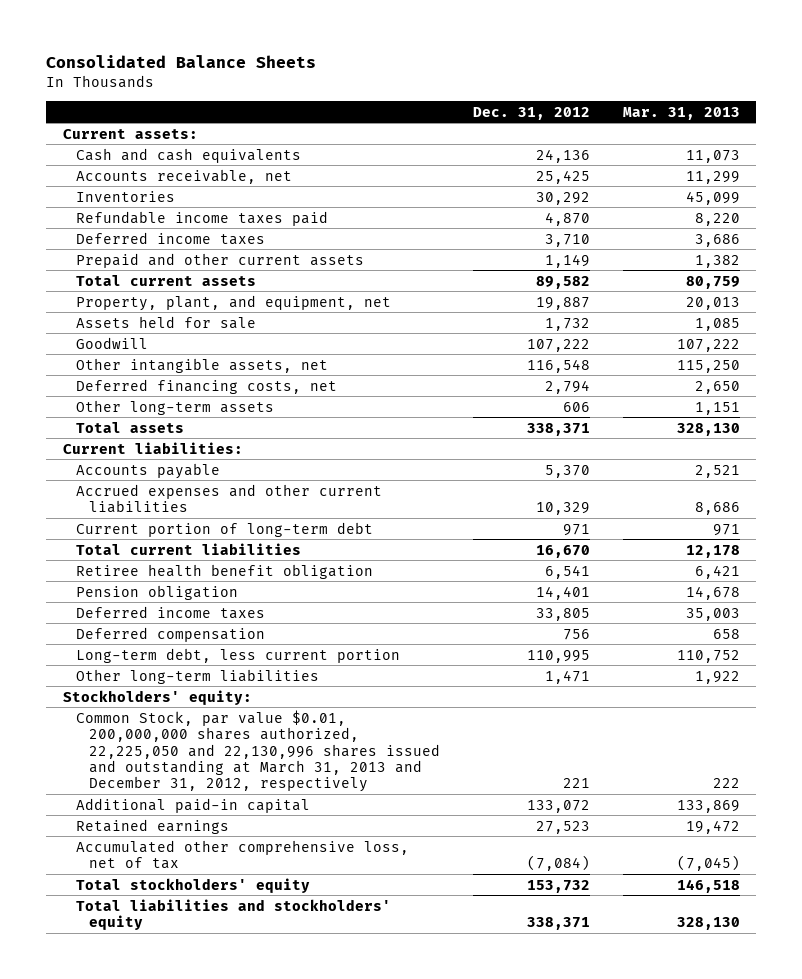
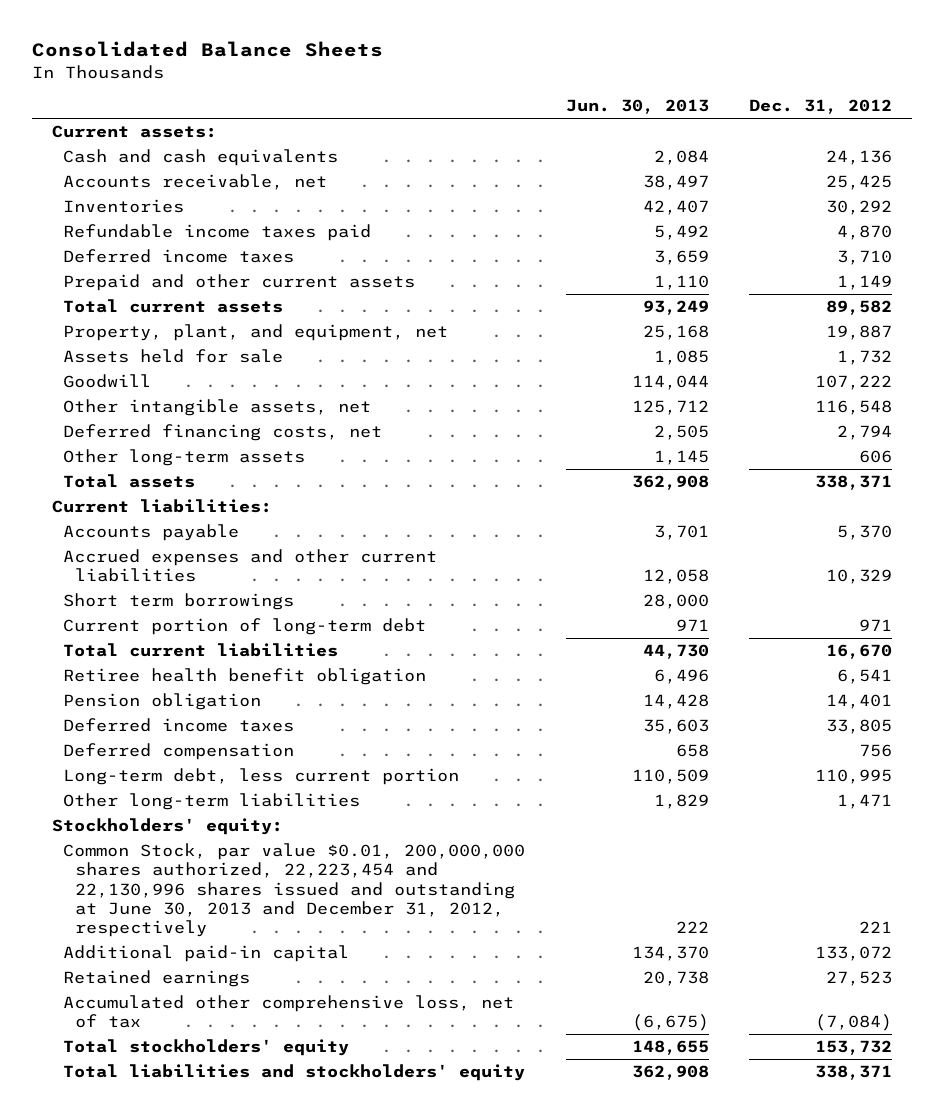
[622,106,740,120] Mar. 31, 2013 -> none
none -> [565,99,709,115] Jun. 30, 2013
none -> [63,592,295,610] Short term borrowings
[75,709,441,793] Common Stock, par value $0.01, 200,000,000 shares authorized, 22,225,050 and 22,130,996 shares issued and outstanding at March 31, 2013 and December 31, 2012, respectively -> [63,842,526,938] Common Stock, par value $0.01, 200,000,000 shares authorized, 22,223,454 and 22,130,996 shares issued and outstanding at June 30, 2013 and December 31, 2012, respectively

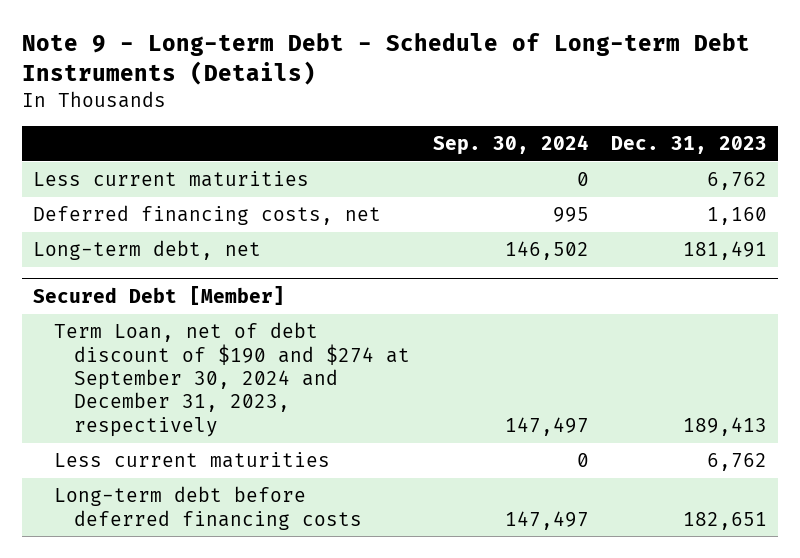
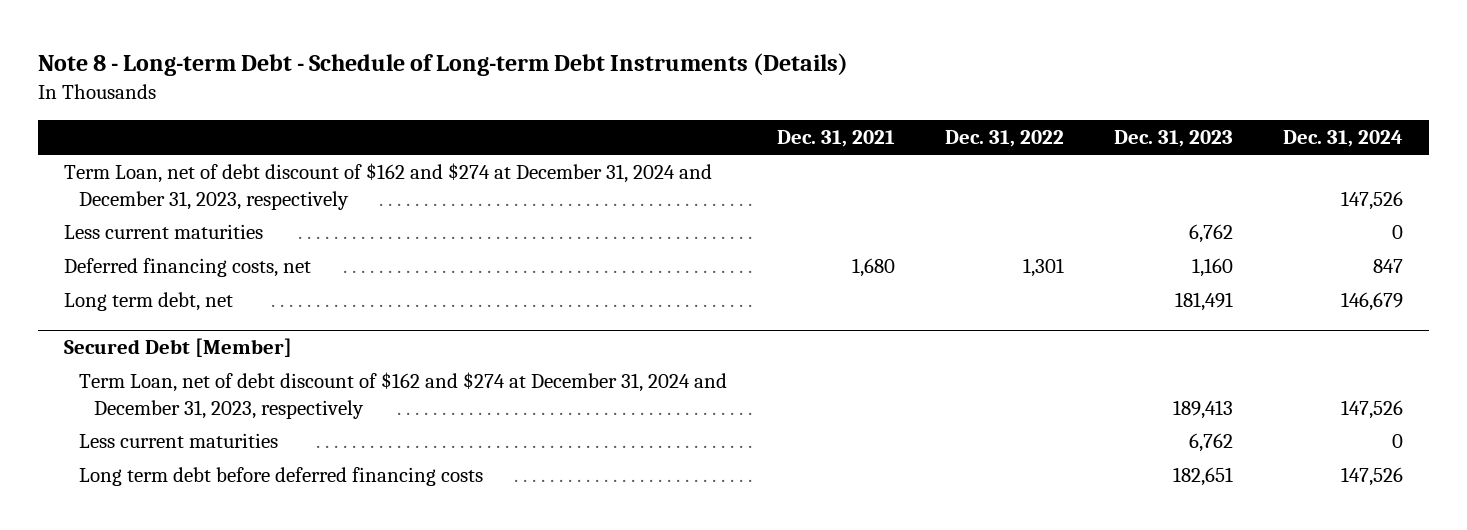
[21,33,750,85] Note 9 - Long-term Debt - Schedule of Long-term Debt Instruments (Details) -> [38,53,849,77] Note 8 - Long-term Debt - Schedule of Long-term Debt Instruments (Details)
[432,134,589,155] Sep. 30, 2024 -> none
none -> [776,130,895,148] Dec. 31, 2021
none -> [945,130,1065,148] Dec. 31, 2022
none -> [1283,130,1404,148] Dec. 31, 2024
none -> [63,162,712,210] Term Loan, net of debt discount of $162 and $274 at December 31, 2024 and December 31, 2023, respectively
[32,240,261,261] Long-term debt, net -> [63,291,233,311] Long term debt, net
[53,322,411,437] Term Loan, net of debt discount of $190 and $274 at September 30, 2024 and December 31, 2023, respectively -> [78,371,727,419] Term Loan, net of debt discount of $162 and $274 at December 31, 2024 and December 31, 2023, respectively
[53,486,363,530] Long-term debt before deferred financing costs -> [78,466,483,486] Long term debt before deferred financing costs

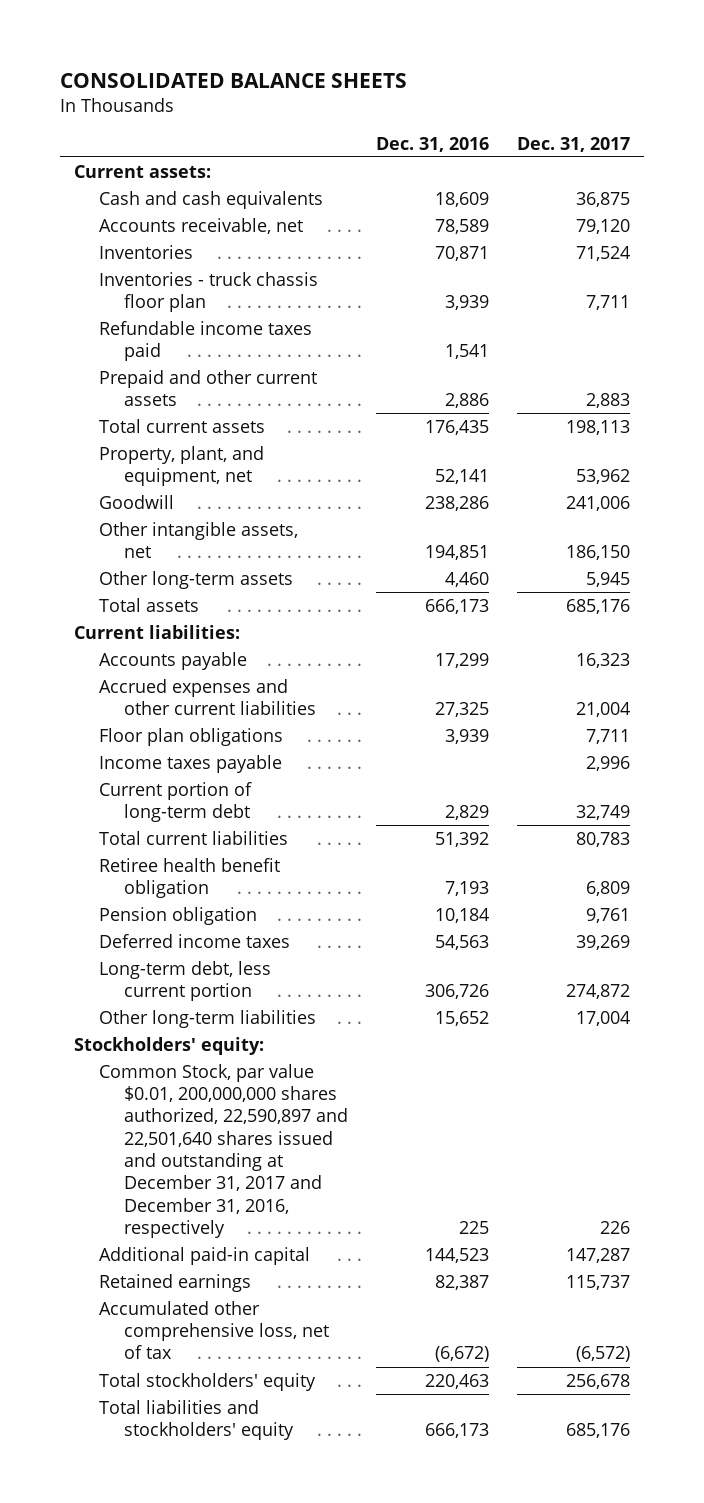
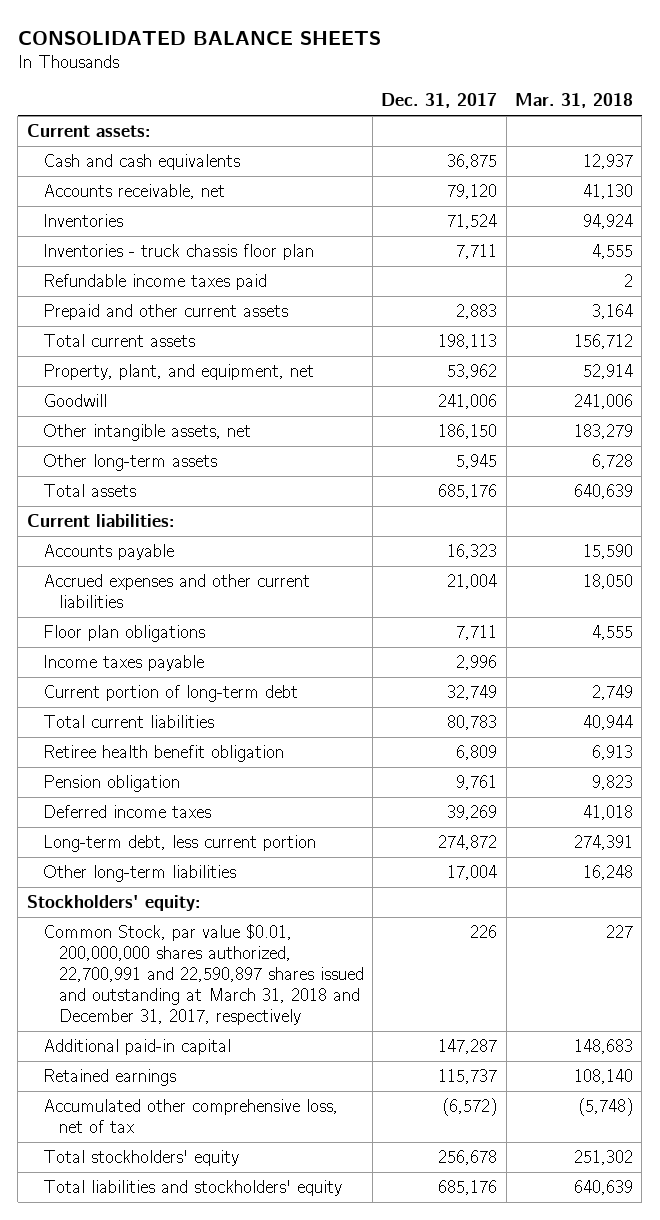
[375,136,489,152] Dec. 31, 2016 -> none
none -> [515,93,634,109] Mar. 31, 2018
[98,1063,348,1238] Common Stock, par value $0.01, 200,000,000 shares authorized, 22,590,897 and 22,501,640 shares issued and outstanding at December 31, 2017 and December 31, 2016, respectively -> [42,923,364,1025] Common Stock, par value $0.01, 200,000,000 shares authorized, 22,700,991 and 22,590,897 shares issued and outstanding at March 31, 2018 and December 31, 2017, respectively

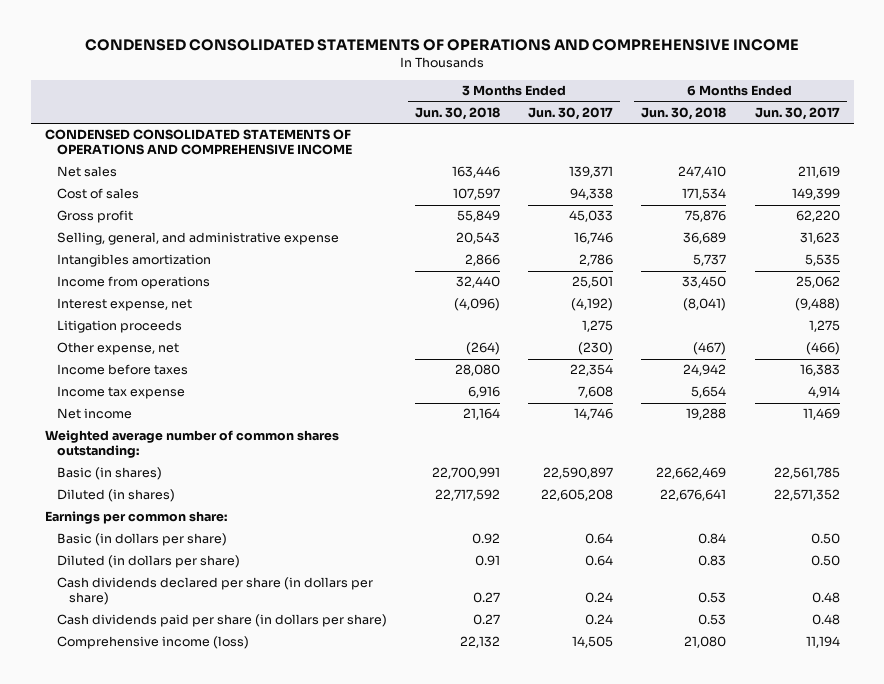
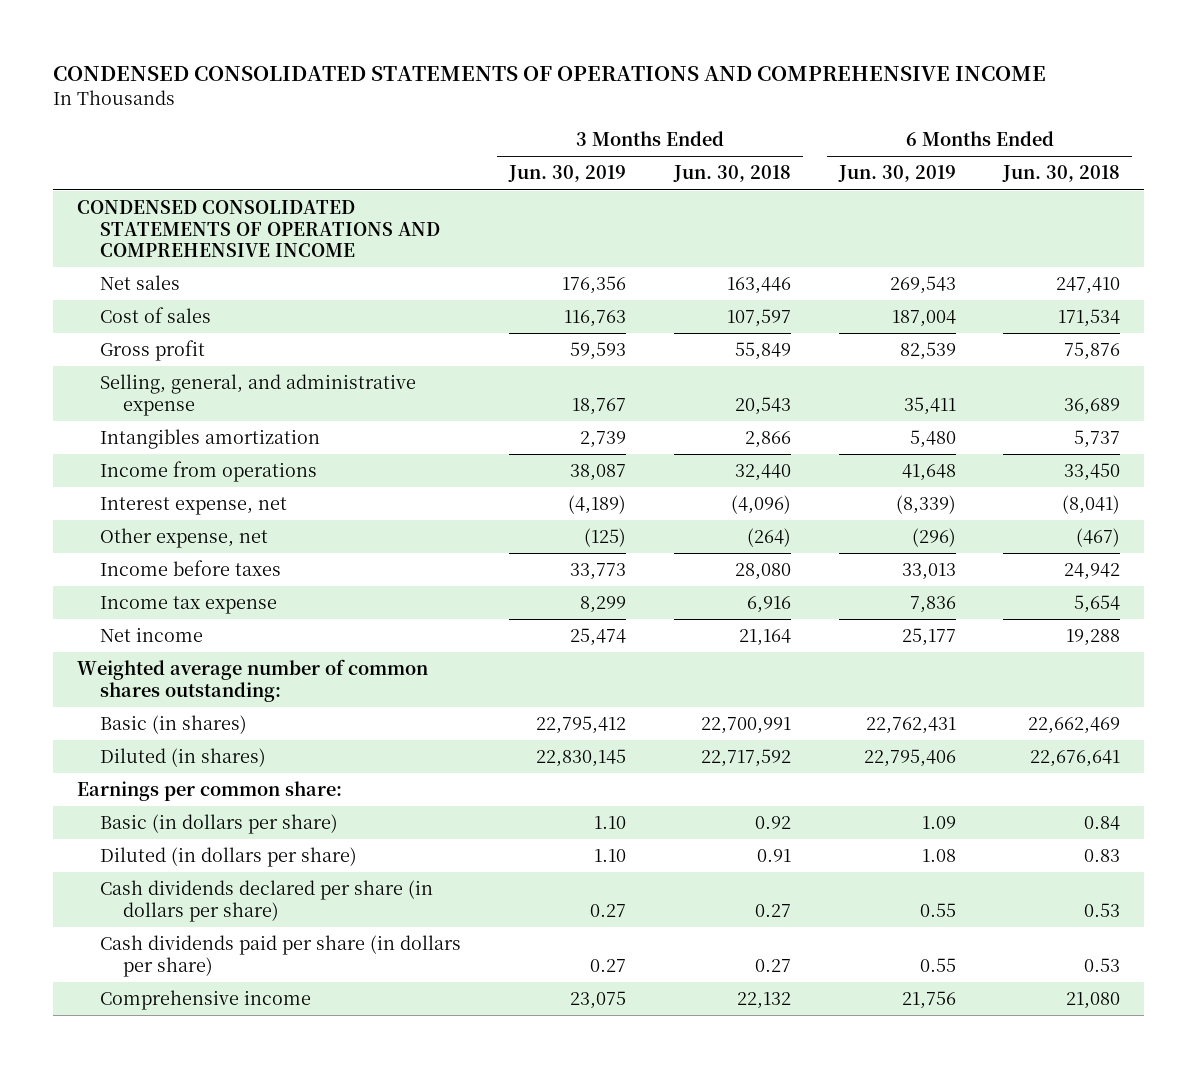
[528,106,614,120] Jun. 30, 2017 -> none
[754,106,840,120] Jun. 30, 2017 -> none
none -> [507,165,626,183] Jun. 30, 2019
none -> [837,165,956,183] Jun. 30, 2019
[56,320,182,334] Litigation proceeds -> none
[56,636,249,650] Comprehensive income (loss) -> [100,990,312,1011] Comprehensive income

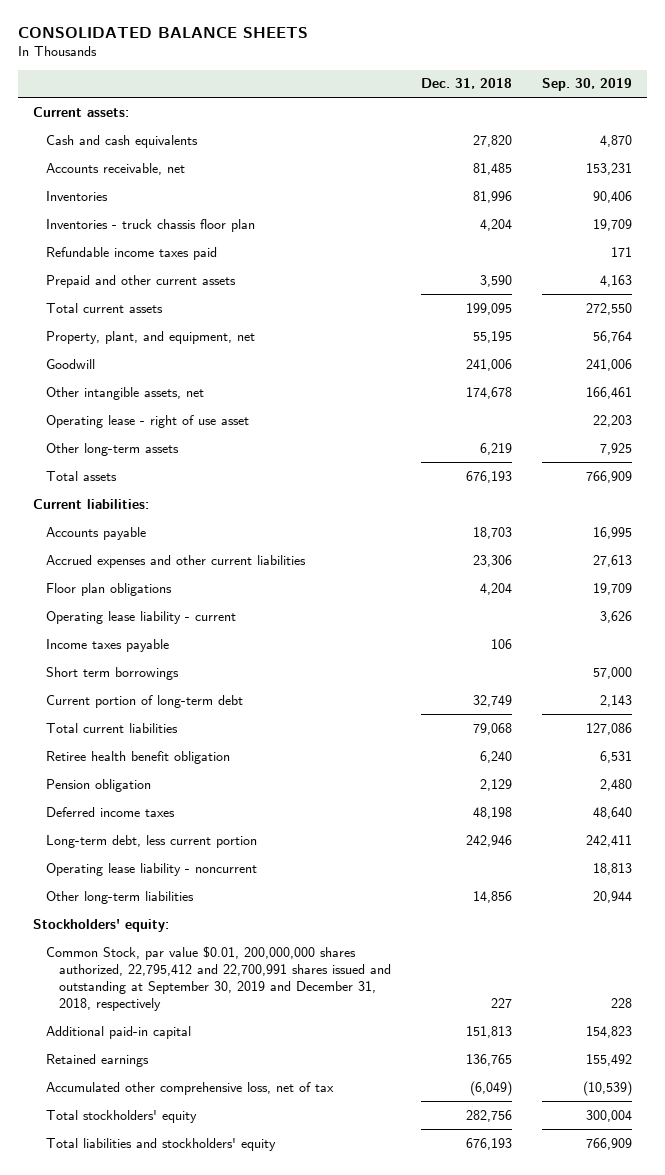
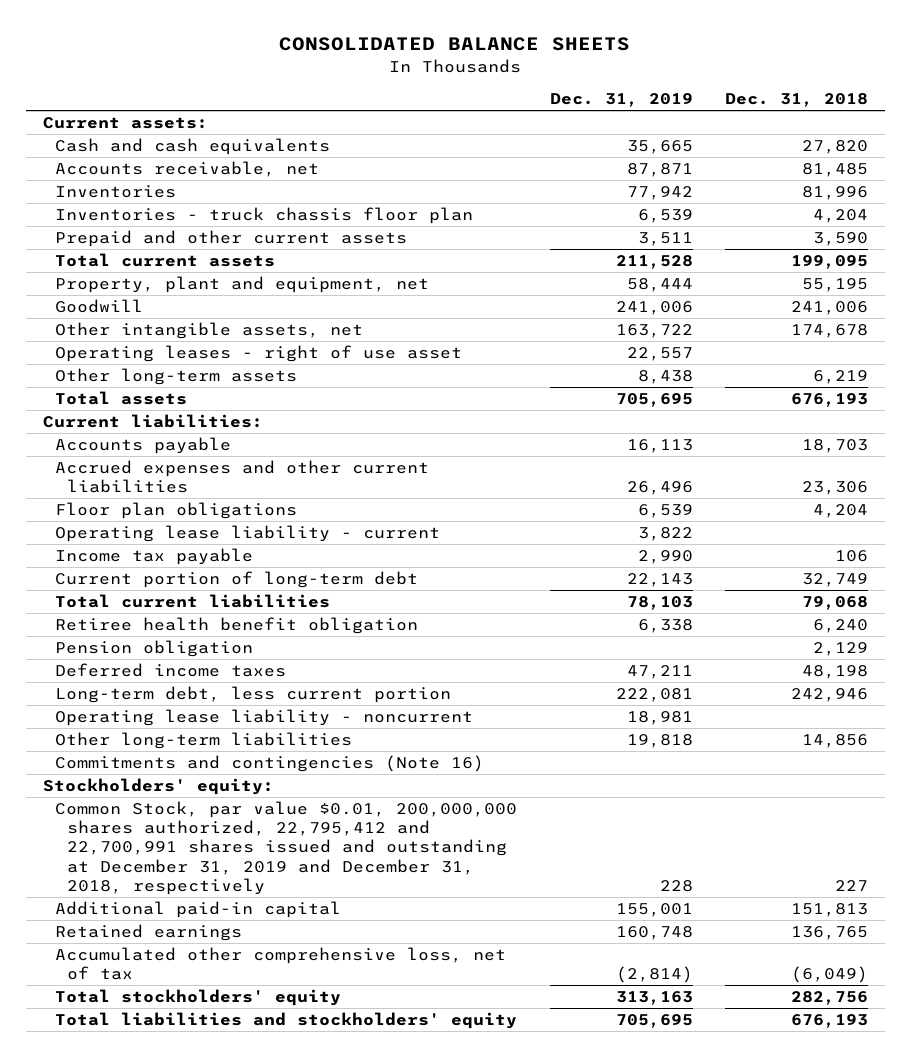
[542,78,633,92] Sep. 30, 2019 -> none
none -> [549,93,693,108] Dec. 31, 2019
[45,246,217,260] Refundable income taxes paid -> none
[45,330,255,344] Property, plant, and equipment, net -> [54,276,429,294] Property, plant and equipment, net
[45,414,249,428] Operating lease - right of use asset -> [54,345,462,363] Operating leases - right of use asset
[45,666,179,680] Short term borrowings -> none
[45,638,169,652] Income taxes payable -> [54,548,253,566] Income tax payable
none -> [54,755,484,773] Commitments and contingencies (Note 16)
[45,945,392,1012] Common Stock, par value $0.01, 200,000,000 shares authorized, 22,795,412 and 22,700,991 shares issued and outstanding at September 30, 2019 and December 31, 2018, respectively -> [54,801,517,895] Common Stock, par value $0.01, 200,000,000 shares authorized, 22,795,412 and 22,700,991 shares issued and outstanding at December 31, 2019 and December 31, 2018, respectively

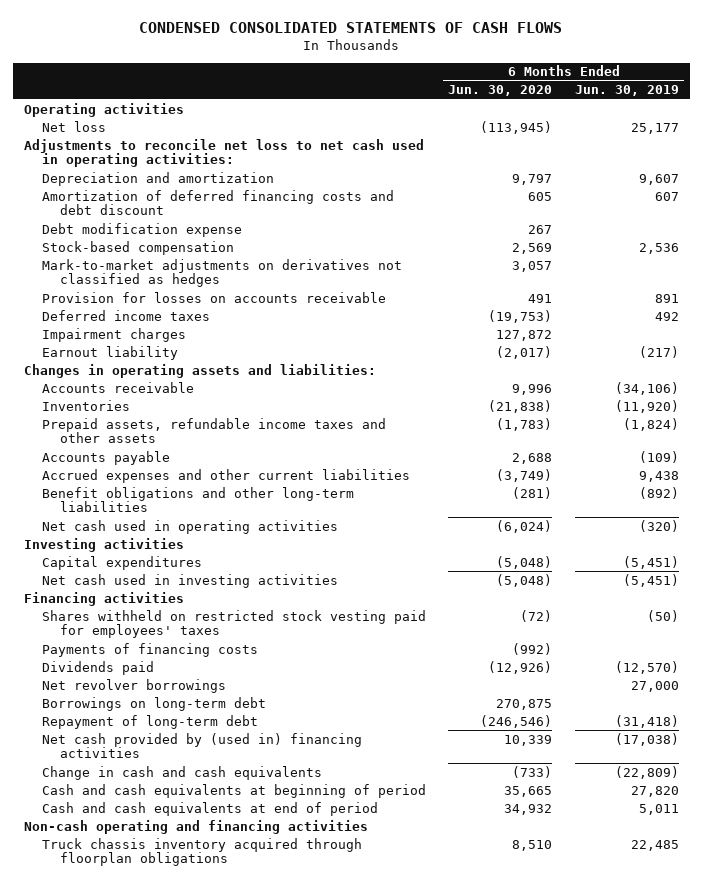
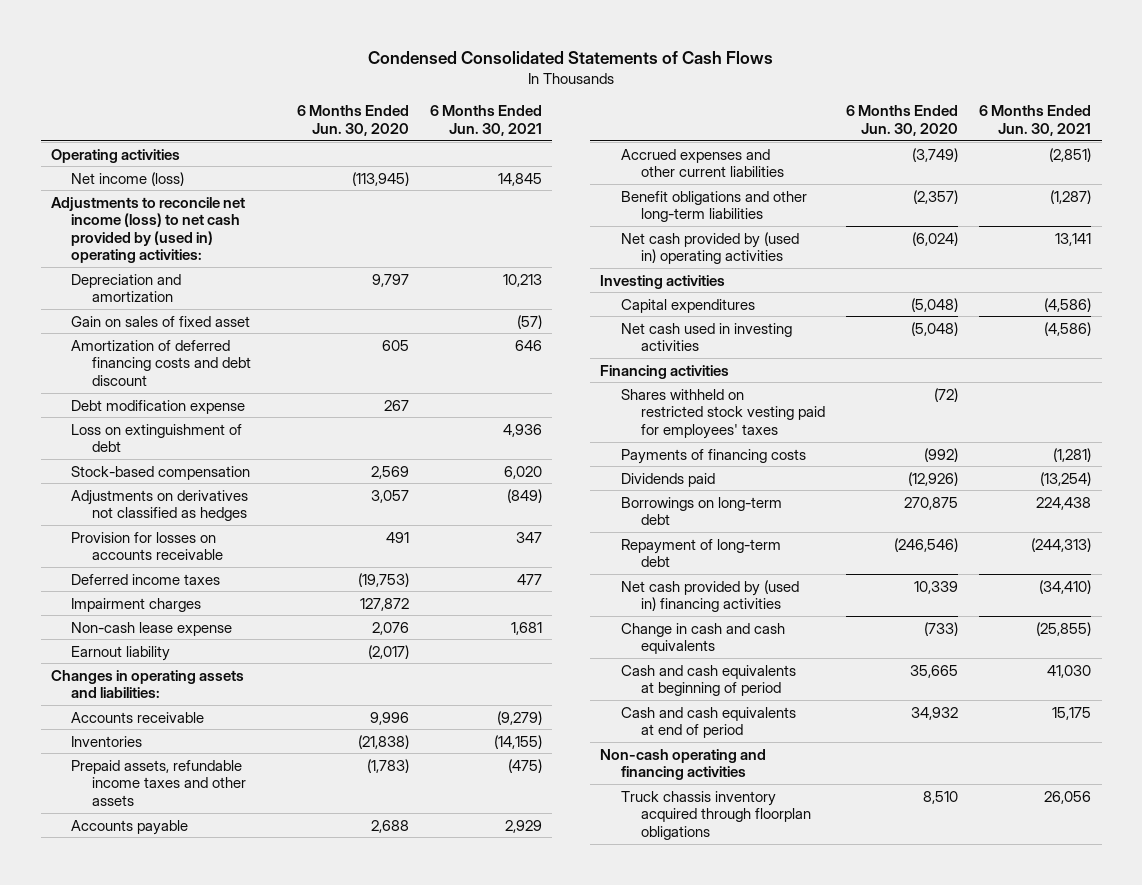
[139,21,563,33] CONDENSED CONSOLIDATED STATEMENTS OF CASH FLOWS -> [368,50,774,64] Condensed Consolidated Statements of Cash Flows
[574,85,679,97] Jun. 30, 2019 -> none
none -> [429,105,542,137] 6 Months Ended Jun. 30, 2021
[42,120,107,132] Net loss -> [71,171,185,186] Net income (loss)
[23,138,424,168] Adjustments to reconcile net loss to net cash used in operating activities: -> [51,196,246,264] Adjustments to reconcile net income (loss) to net cash provided by (used in) operating activities:
none -> [71,315,251,327] Gain on sales of fixed asset
none -> [71,423,243,453] Loss on extinguishment of debt
[42,258,403,288] Mark-to-market adjustments on derivatives not classified as hedges -> [71,489,249,522] Adjustments on derivatives not classified as hedges
none -> [71,621,233,636] Non-cash lease expense
[512,486,553,499] (281) -> [912,189,958,204] (2,357)
[42,519,339,534] Net cash used in operating activities -> [620,231,799,265] Net cash provided by (used in) operating activities
[42,678,227,693] Net revolver borrowings -> none

